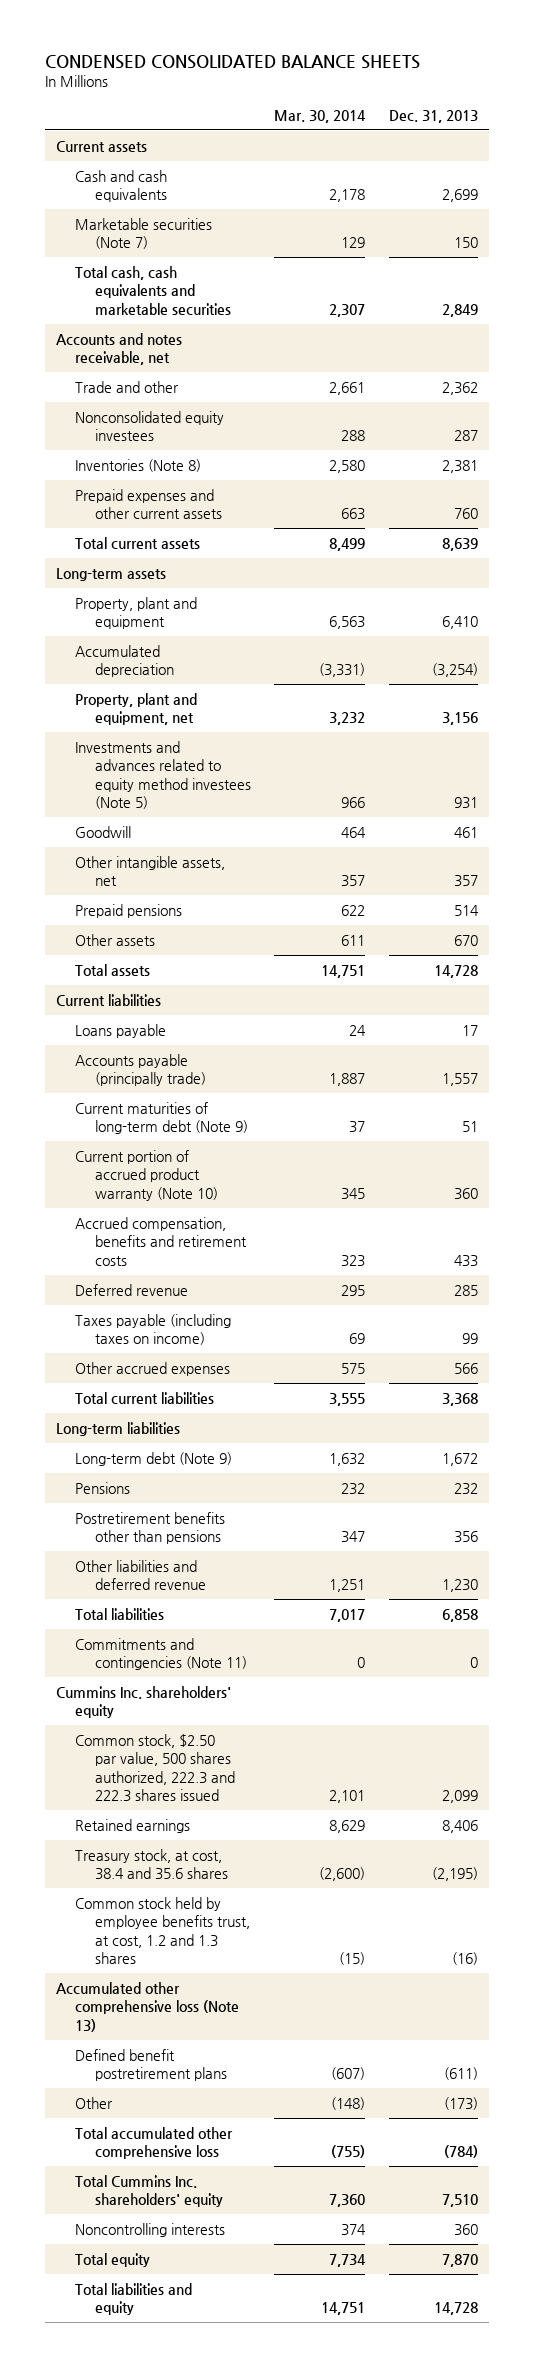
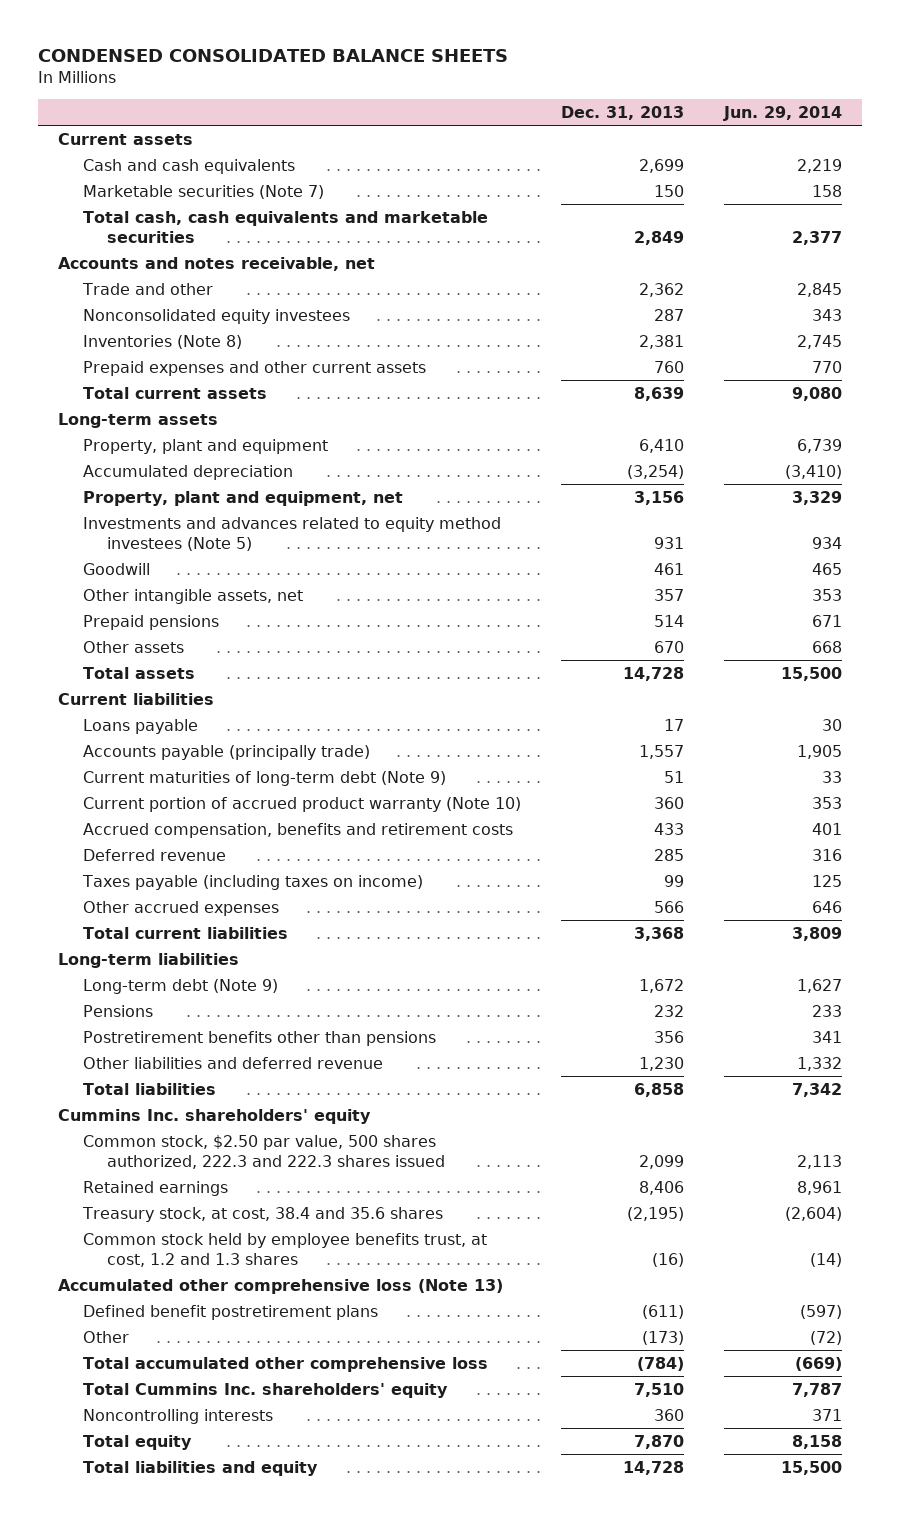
[274,109,367,123] Mar. 30, 2014 -> none
none -> [722,106,842,122] Jun. 29, 2014
[75,1637,247,1671] Commitments and contingencies (Note 11) -> none

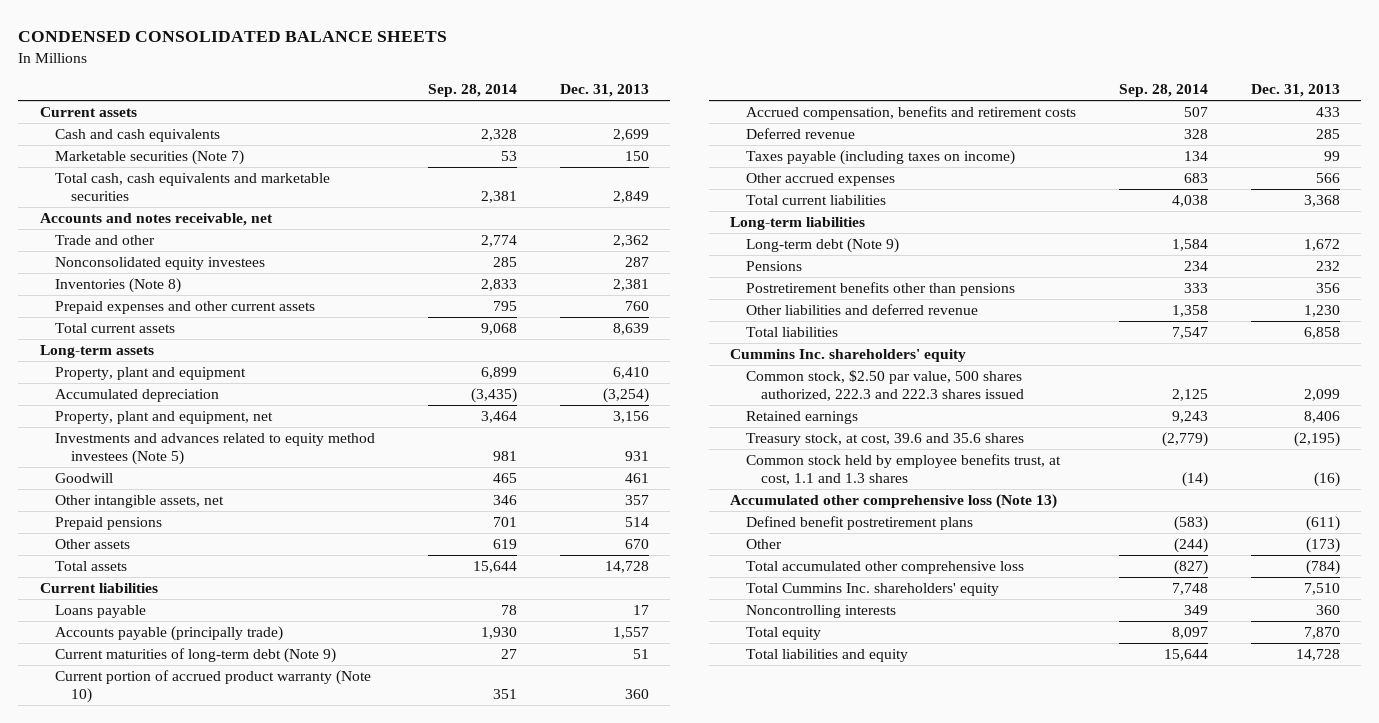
[722,106,842,122] Jun. 29, 2014 -> none
none -> [428,84,518,98] Sep. 28, 2014
[81,1206,443,1222] Treasury stock, at cost, 38.4 and 35.6 shares -> [745,433,1024,447] Treasury stock, at cost, 39.6 and 35.6 shares
[82,1232,487,1267] Common stock held by employee benefits trust, at cost, 1.2 and 1.3 shares -> [745,454,1061,486] Common stock held by employee benefits trust, at cost, 1.1 and 1.3 shares

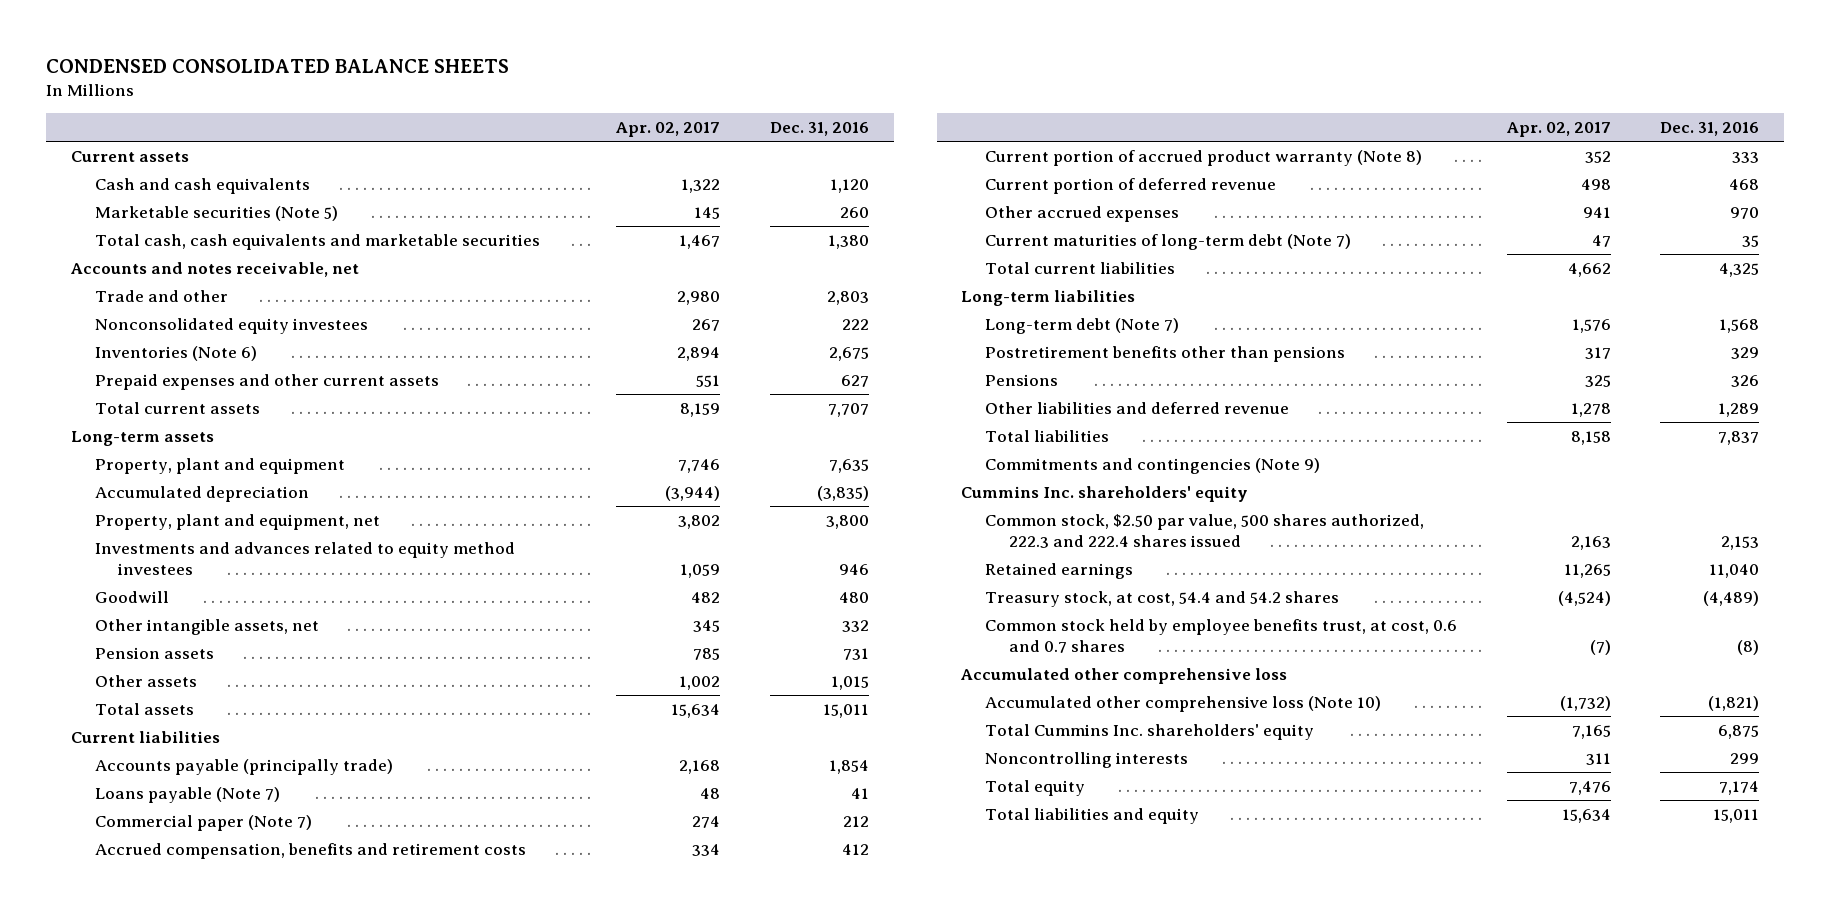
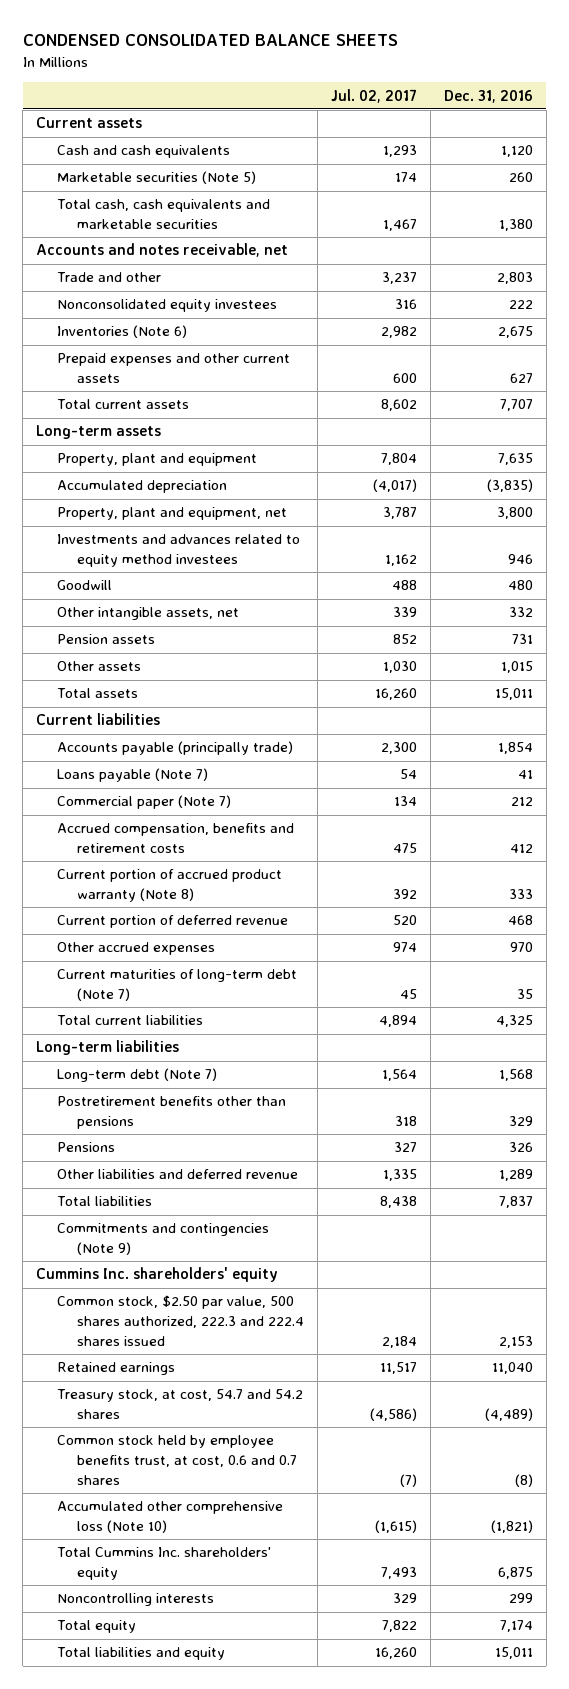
[615,121,721,137] Apr. 02, 2017 -> none
none -> [330,88,417,103] Jul. 02, 2017
[985,591,1340,608] Treasury stock, at cost, 54.4 and 54.2 shares -> [56,1389,303,1420] Treasury stock, at cost, 54.7 and 54.2 shares
[960,668,1288,685] Accumulated other comprehensive loss -> none

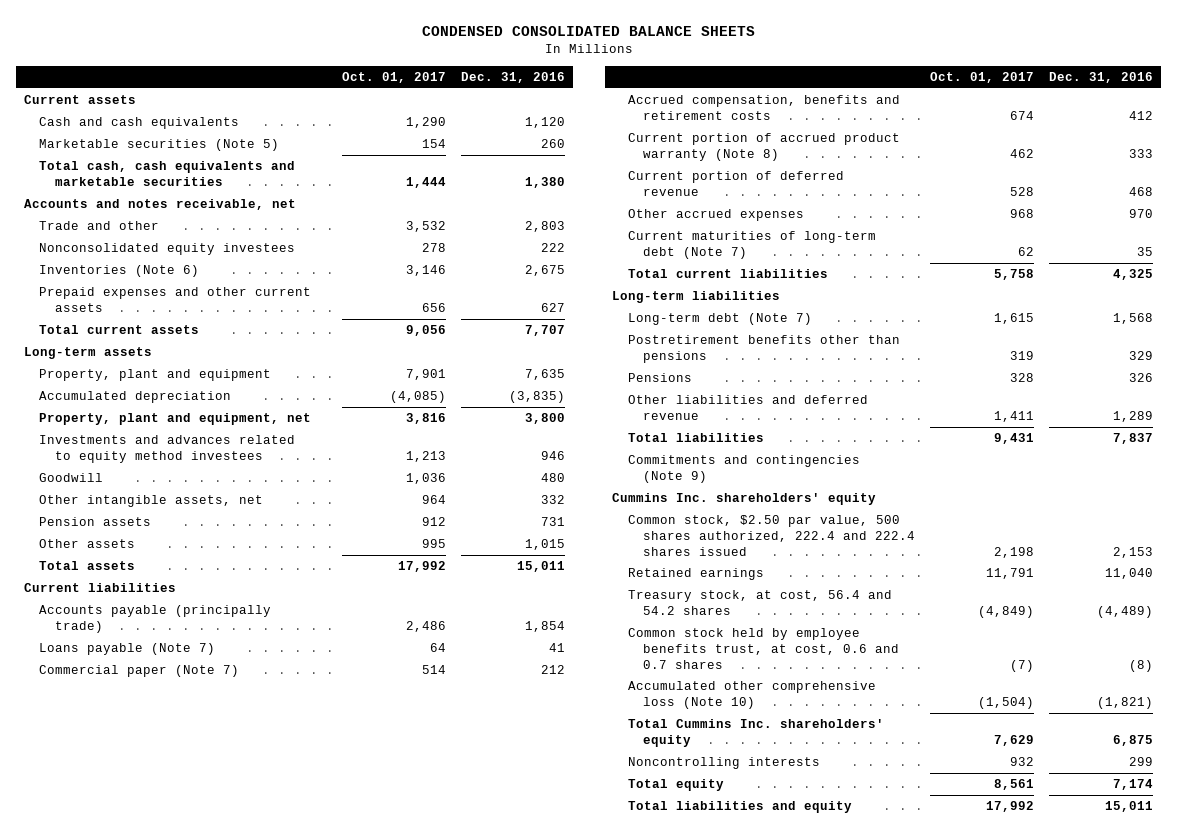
[330,88,417,103] Jul. 02, 2017 -> none
none -> [342,71,447,83] Oct. 01, 2017
[56,1295,304,1346] Common stock, $2.50 par value, 500 shares authorized, 222.3 and 222.4 shares issued -> [627,515,915,556] Common stock, $2.50 par value, 500 shares authorized, 222.4 and 222.4 shares issued
[56,1389,303,1420] Treasury stock, at cost, 54.7 and 54.2 shares -> [627,590,892,615] Treasury stock, at cost, 56.4 and 54.2 shares

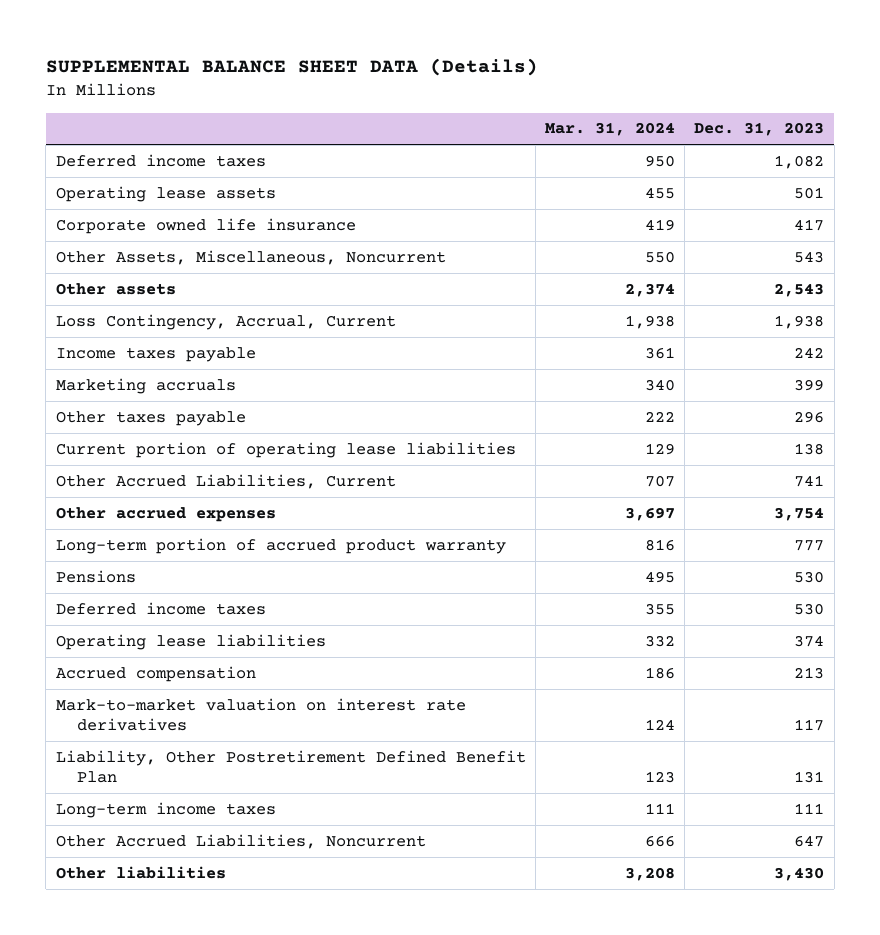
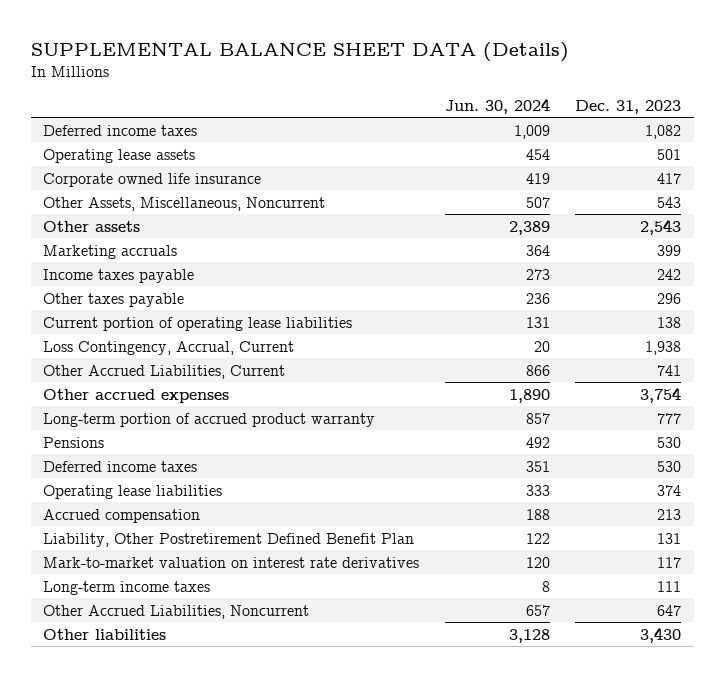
[544,122,675,137] Mar. 31, 2024 -> none
none -> [444,97,550,114] Jun. 30, 2024
[55,346,256,362] Income taxes payable -> [43,268,195,283] Income taxes payable
[55,313,396,330] Loss Contingency, Accrual, Current -> [43,340,295,355] Loss Contingency, Accrual, Current
[55,697,466,732] Mark-to-market valuation on interest rate derivatives -> [43,556,420,568] Mark-to-market valuation on interest rate derivatives

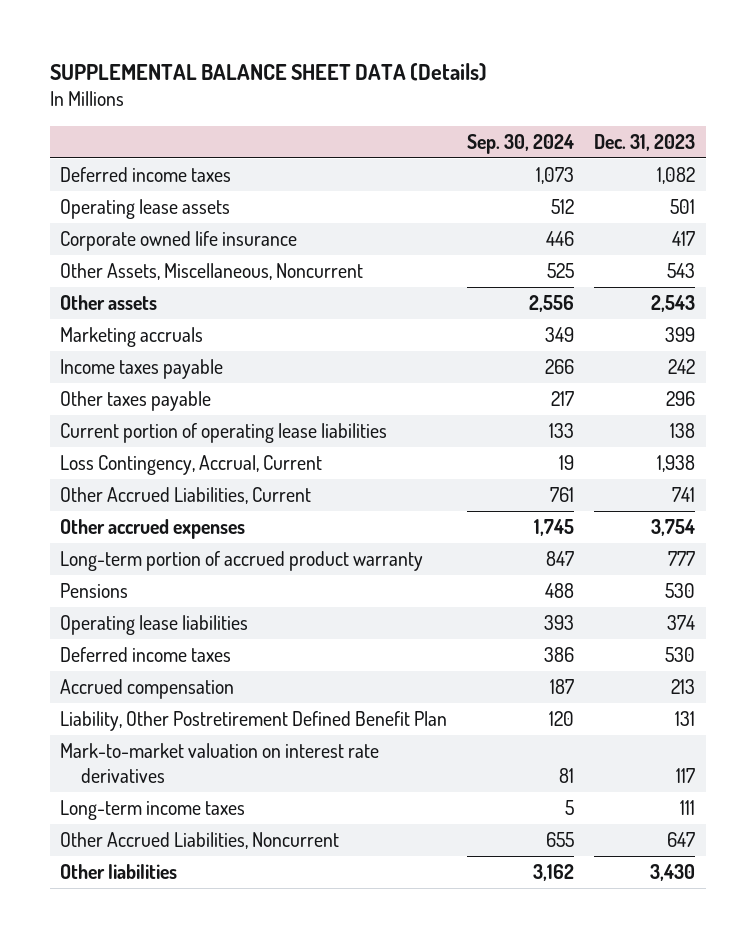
[444,97,550,114] Jun. 30, 2024 -> none
none -> [467,133,575,154] Sep. 30, 2024
[43,460,198,472] Deferred income taxes -> [60,647,232,663] Deferred income taxes

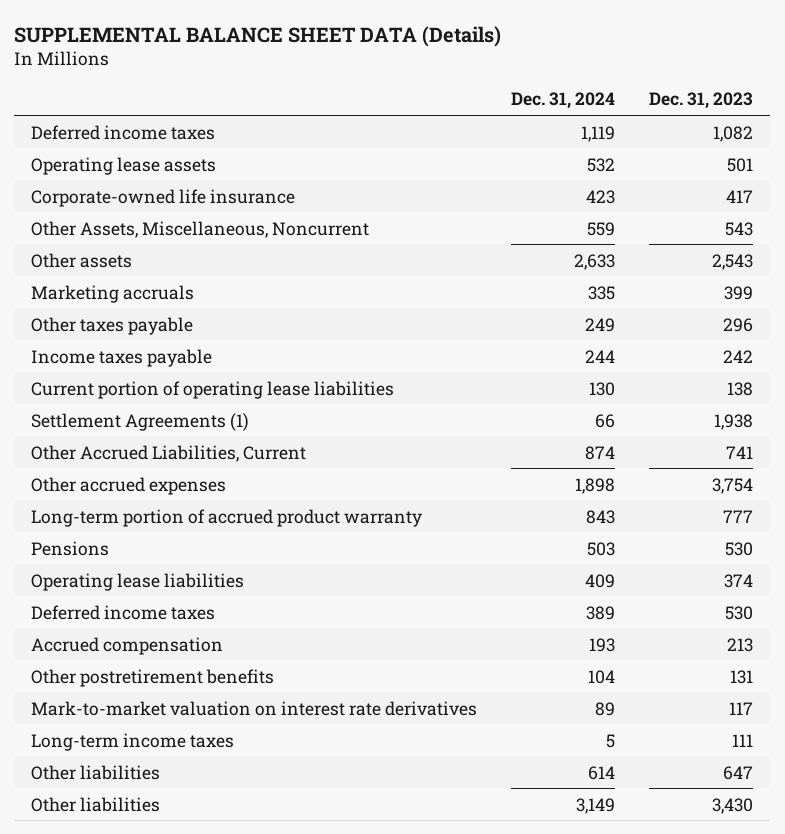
[467,133,575,154] Sep. 30, 2024 -> none
none -> [511,92,616,110] Dec. 31, 2024
[60,231,298,252] Corporate owned life insurance -> [31,188,296,207] Corporate-owned life insurance
[60,359,224,380] Income taxes payable -> [31,348,213,367] Income taxes payable
[60,455,323,476] Loss Contingency, Accrual, Current -> [31,412,250,431] Settlement Agreements (1)
[60,711,448,732] Liability, Other Postretirement Defined Benefit Plan -> [31,668,275,687] Other postretirement benefits
[60,832,340,850] Other Accrued Liabilities, Noncurrent -> [31,764,161,780] Other liabilities

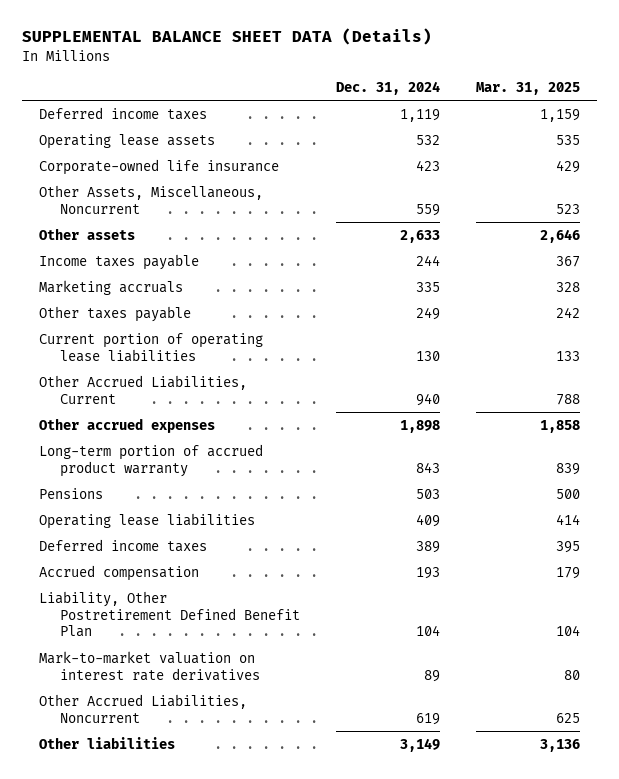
[649,92,754,110] Dec. 31, 2023 -> none
none -> [475,81,580,95] Mar. 31, 2025
[31,348,213,367] Income taxes payable -> [39,253,200,270] Income taxes payable
[31,412,250,431] Settlement Agreements (1) -> none
[585,445,616,460] 874 -> [415,392,440,406] 940
[31,668,275,687] Other postretirement benefits -> [39,590,301,638] Liability, Other Postretirement Defined Benefit Plan
[31,732,235,751] Long-term income taxes -> none
[31,764,161,780] Other liabilities -> [39,693,248,723] Other Accrued Liabilities, Noncurrent
[588,765,616,780] 614 -> [415,712,440,725] 619

